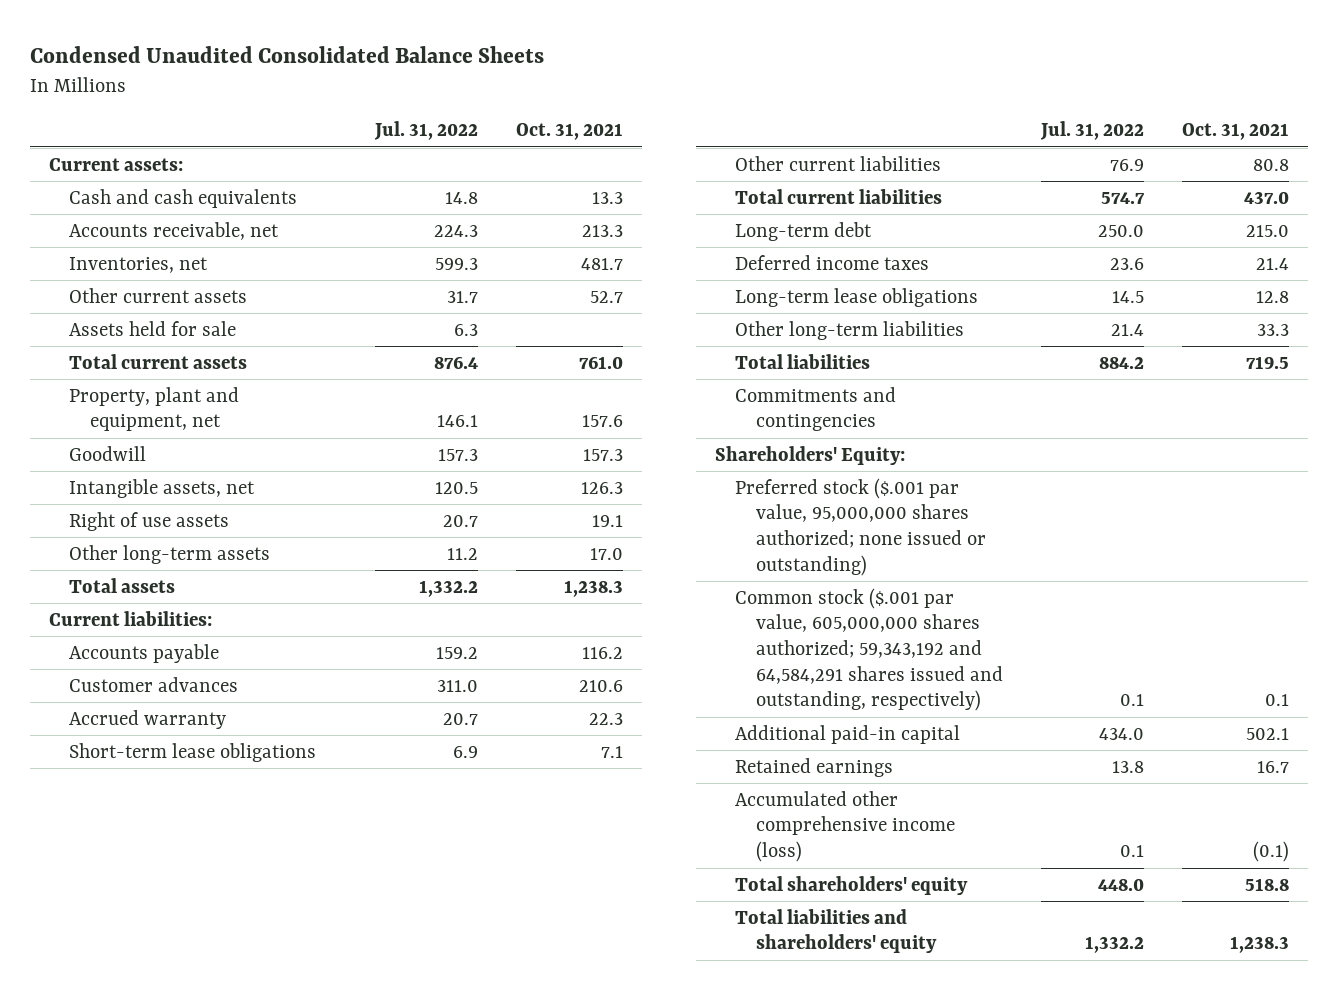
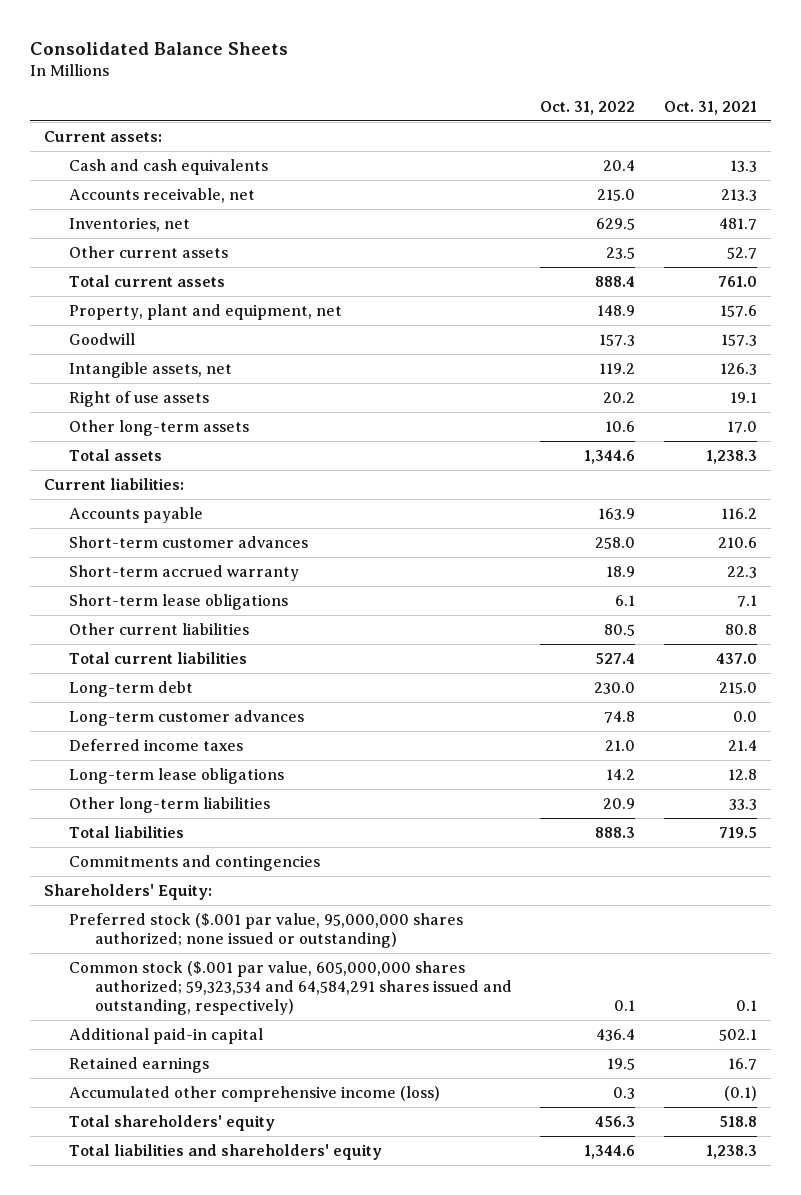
[29,46,544,64] Condensed Unaudited Consolidated Balance Sheets -> [29,41,288,55] Consolidated Balance Sheets
[374,121,479,141] Jul. 31, 2022 -> none
none -> [540,100,636,115] Oct. 31, 2022
[69,320,237,336] Assets held for sale -> none
[69,676,239,692] Customer advances -> [69,535,309,548] Short-term customer advances
[69,709,227,729] Accrued warranty -> [69,564,300,581] Short-term accrued warranty
none -> [69,709,305,726] Long-term customer advances
[735,587,1004,712] Common stock ($.001 par value, 605,000,000 shares authorized; 59,343,192 and 64,584,291 shares issued and outstanding, respectively) -> [69,960,512,1016] Common stock ($.001 par value, 605,000,000 shares authorized; 59,323,534 and 64,584,291 shares issued and outstanding, respectively)

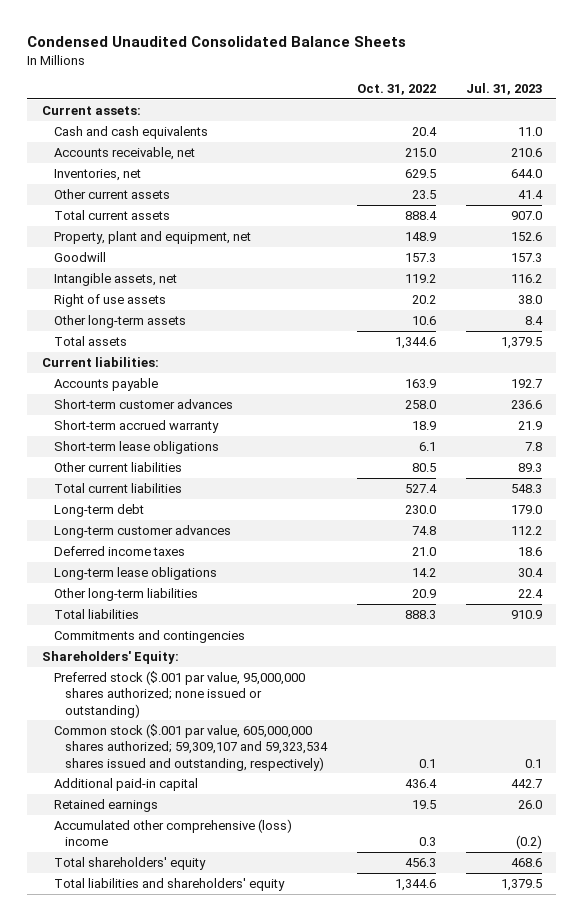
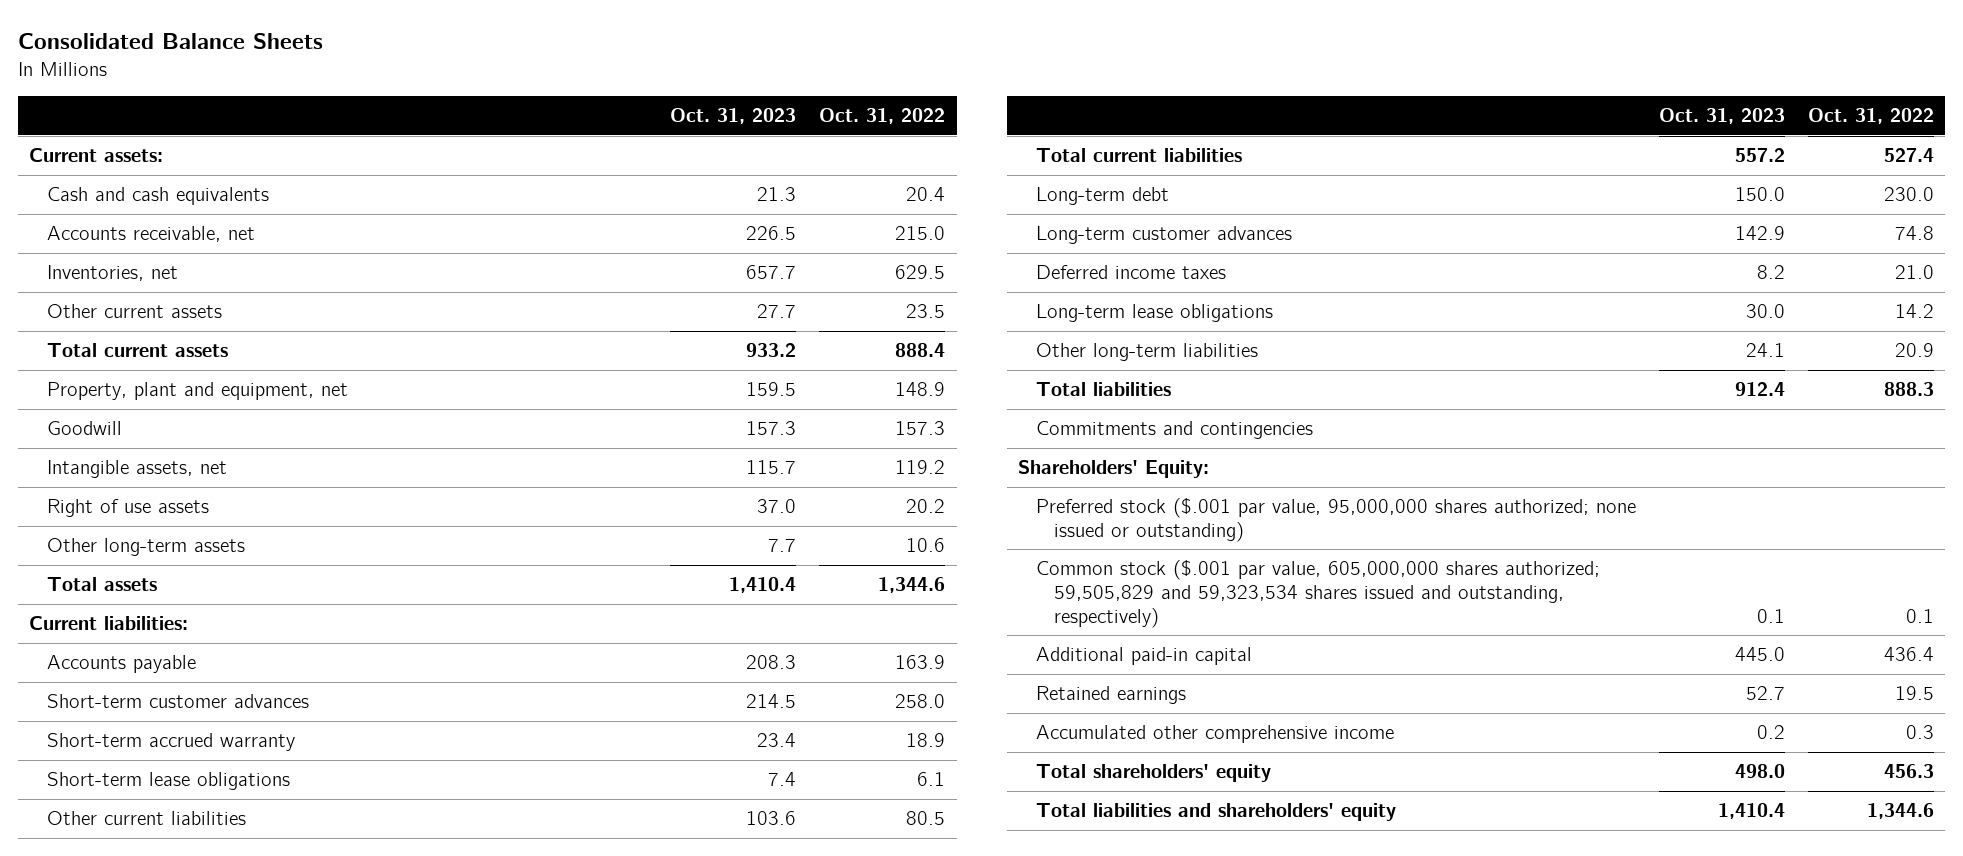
[27,36,407,48] Condensed Unaudited Consolidated Balance Sheets -> [17,33,323,50] Consolidated Balance Sheets
[465,82,542,95] Jul. 31, 2023 -> none
none -> [670,108,797,125] Oct. 31, 2023
[53,723,329,771] Common stock ($.001 par value, 605,000,000 shares authorized; 59,309,107 and 59,323,534 shares issued and outstanding, respectively) -> [1035,560,1600,628] Common stock ($.001 par value, 605,000,000 shares authorized; 59,505,829 and 59,323,534 shares issued and outstanding, respectively)
[53,818,292,847] Accumulated other comprehensive (loss) income -> [1035,725,1394,744] Accumulated other comprehensive income

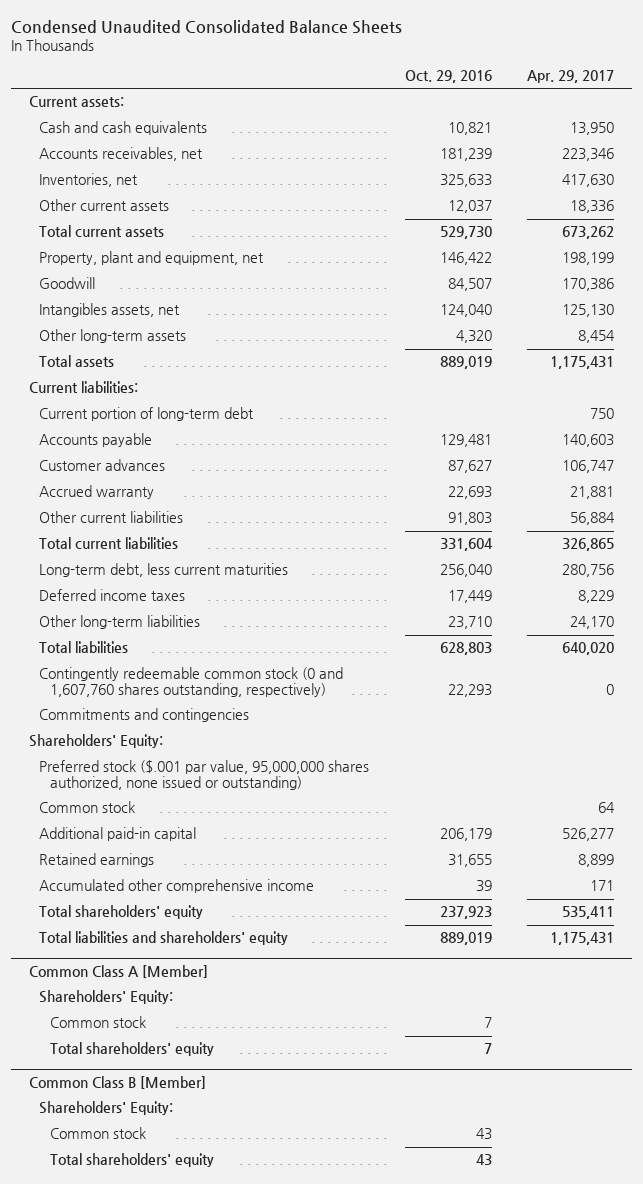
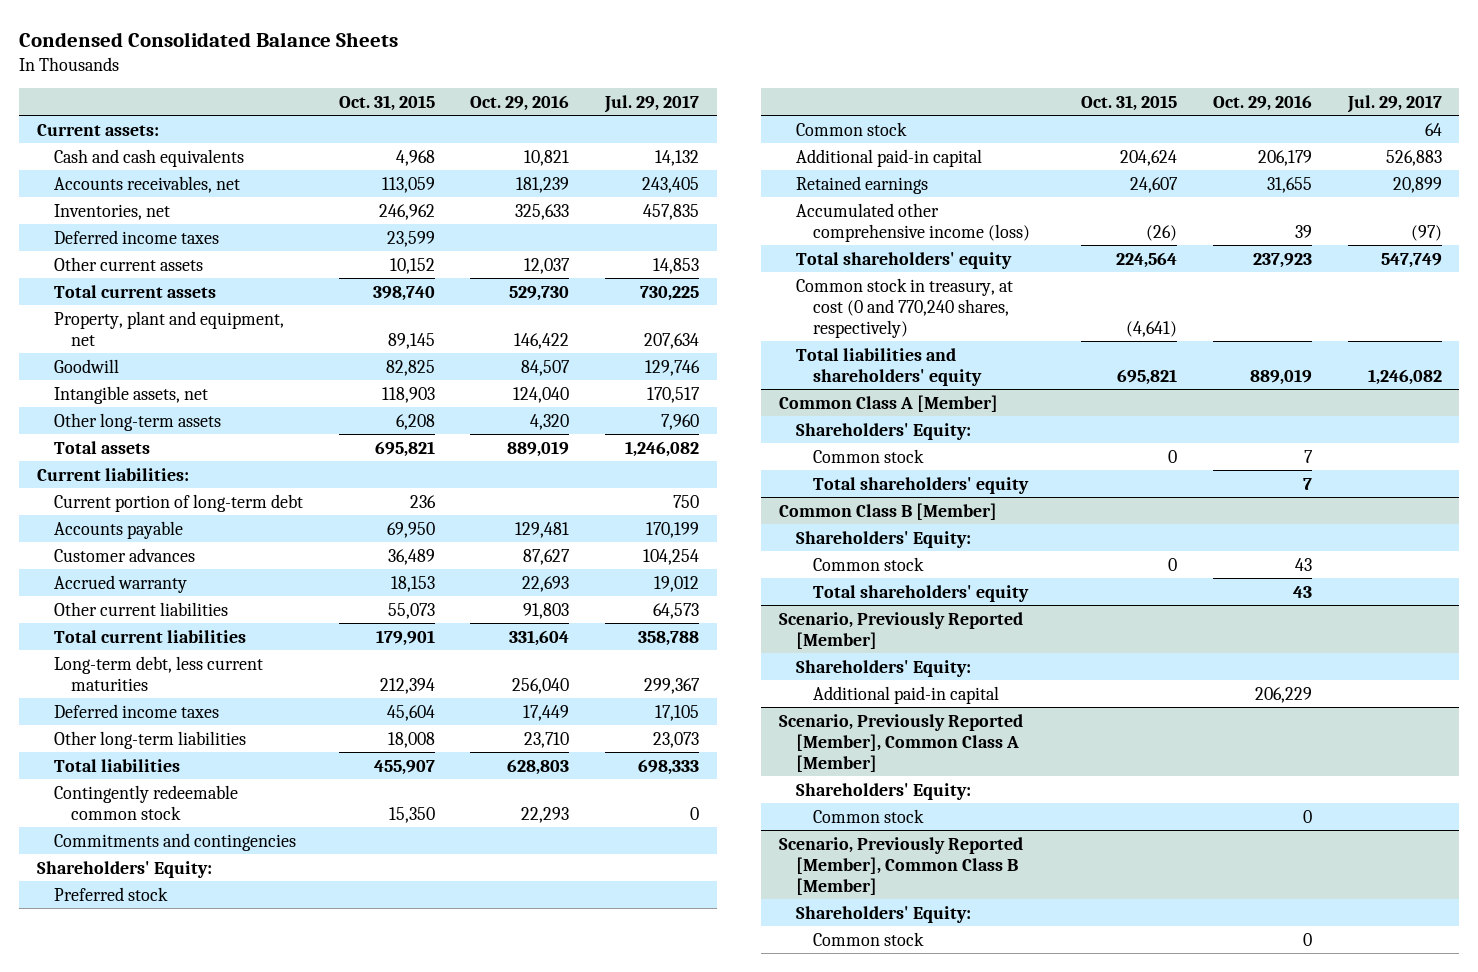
[10,19,402,34] Condensed Unaudited Consolidated Balance Sheets -> [19,31,399,47] Condensed Consolidated Balance Sheets
[527,70,615,84] Apr. 29, 2017 -> none
none -> [338,94,435,111] Oct. 31, 2015
none -> [604,94,700,113] Jul. 29, 2017
none -> [53,229,219,244] Deferred income taxes
[39,303,181,318] Intangibles assets, net -> [53,385,208,404] Intangible assets, net
[39,667,344,698] Contingently redeemable common stock (0 and 1,607,760 shares outstanding, respectively) -> [53,784,238,820] Contingently redeemable common stock
[39,760,370,791] Preferred stock ($.001 par value, 95,000,000 shares authorized, none issued or outstanding) -> [53,886,168,901] Preferred stock
[39,879,315,894] Accumulated other comprehensive income -> [796,202,1031,242] Accumulated other comprehensive income (loss)
none -> [796,277,1014,339] Common stock in treasury, at cost (0 and 770,240 shares, respectively)
none -> [779,611,1024,649] Scenario, Previously Reported [Member]
none -> [796,659,972,677] Shareholders' Equity:
none -> [813,685,1000,704] Additional paid-in capital
none -> [779,713,1024,773] Scenario, Previously Reported [Member], Common Class A [Member]
none -> [796,782,972,800] Shareholders' Equity:
none -> [813,808,925,823] Common stock
none -> [779,836,1024,896] Scenario, Previously Reported [Member], Common Class B [Member]
none -> [796,905,972,923] Shareholders' Equity:
none -> [813,931,925,946] Common stock

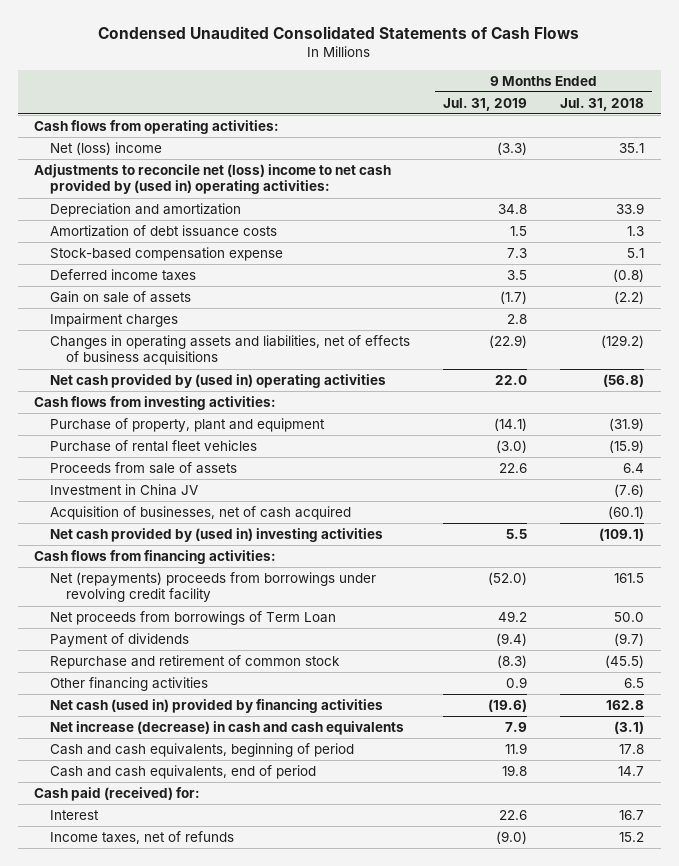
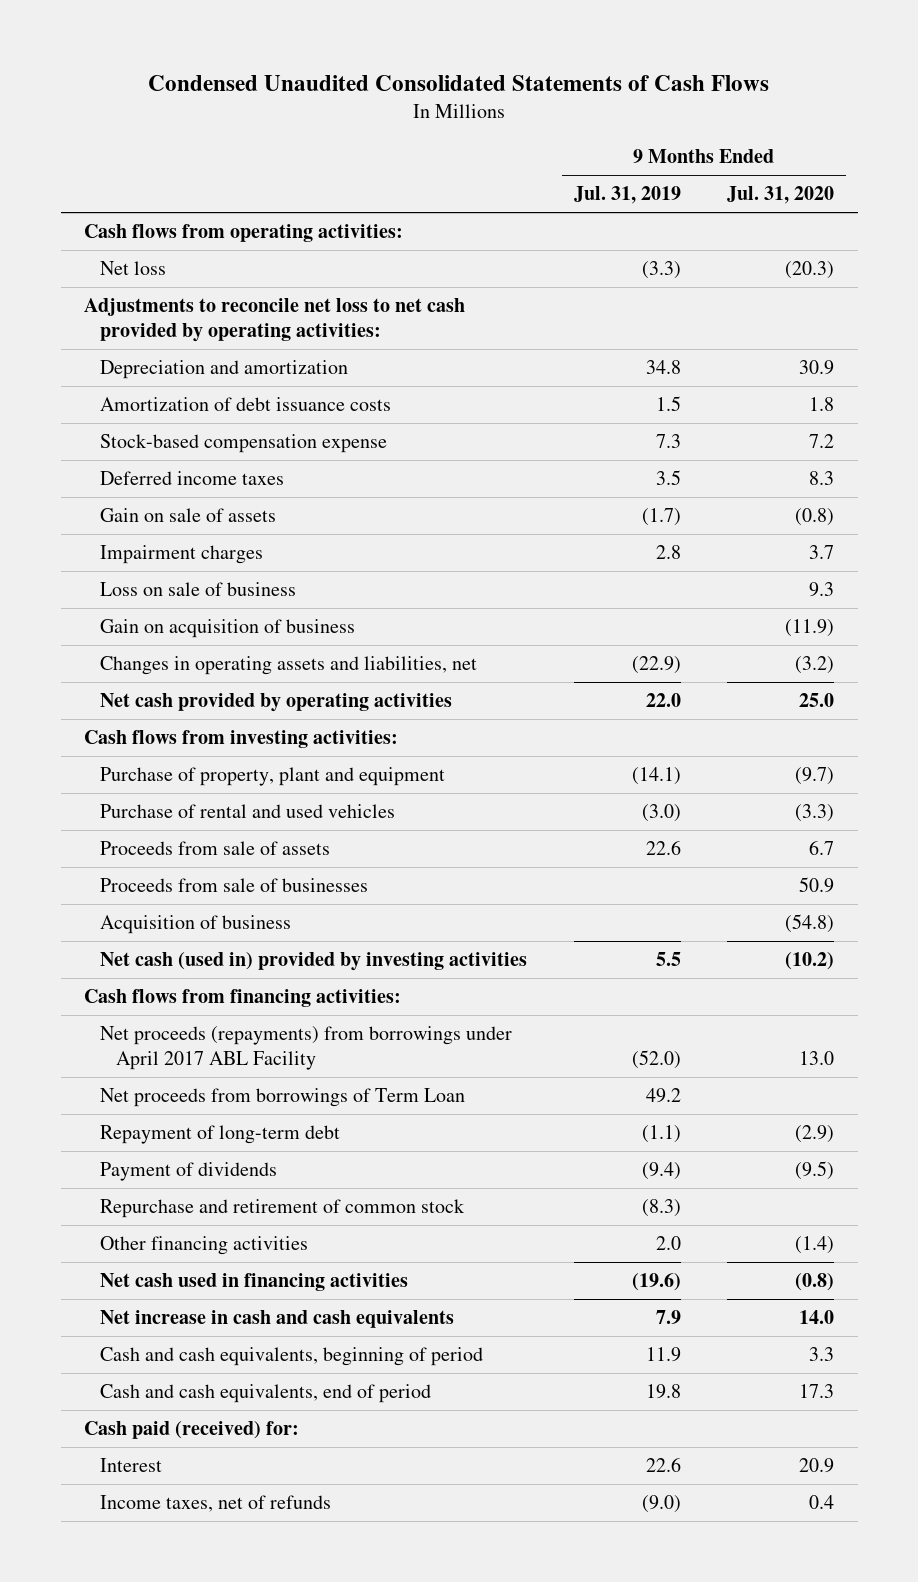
[560,97,645,111] Jul. 31, 2018 -> none
none -> [727,186,835,205] Jul. 31, 2020
[50,141,163,155] Net (loss) income -> [99,261,166,276] Net loss
[34,163,392,195] Adjustments to reconcile net (loss) income to net cash provided by (used in) operating activities: -> [83,298,465,342] Adjustments to reconcile net loss to net cash provided by operating activities:
none -> [99,582,296,597] Loss on sale of business
none -> [99,619,355,639] Gain on acquisition of business
[50,334,411,366] Changes in operating assets and liabilities, net of effects of business acquisitions -> [99,656,477,676] Changes in operating assets and liabilities, net
[50,373,387,388] Net cash provided by (used in) operating activities -> [99,693,452,713] Net cash provided by operating activities
[50,439,258,452] Purchase of rental fleet vehicles -> [99,804,395,819] Purchase of rental and used vehicles
[50,483,199,496] Investment in China JV -> none
none -> [99,878,368,893] Proceeds from sale of businesses
[50,505,352,520] Acquisition of businesses, net of cash acquired -> [99,915,291,935] Acquisition of business
[50,527,384,542] Net cash provided by (used in) investing activities -> [99,952,527,972] Net cash (used in) provided by investing activities
[50,571,377,603] Net (repayments) proceeds from borrowings under revolving credit facility -> [99,1026,512,1070] Net proceeds (repayments) from borrowings under April 2017 ABL Facility
none -> [99,1125,340,1145] Repayment of long-term debt
[506,676,528,688] 0.9 -> [655,1236,681,1251] 2.0
[50,698,384,713] Net cash (used in) provided by financing activities -> [99,1273,408,1292] Net cash used in financing activities
[50,720,405,735] Net increase (decrease) in cash and cash equivalents -> [99,1310,454,1329] Net increase in cash and cash equivalents

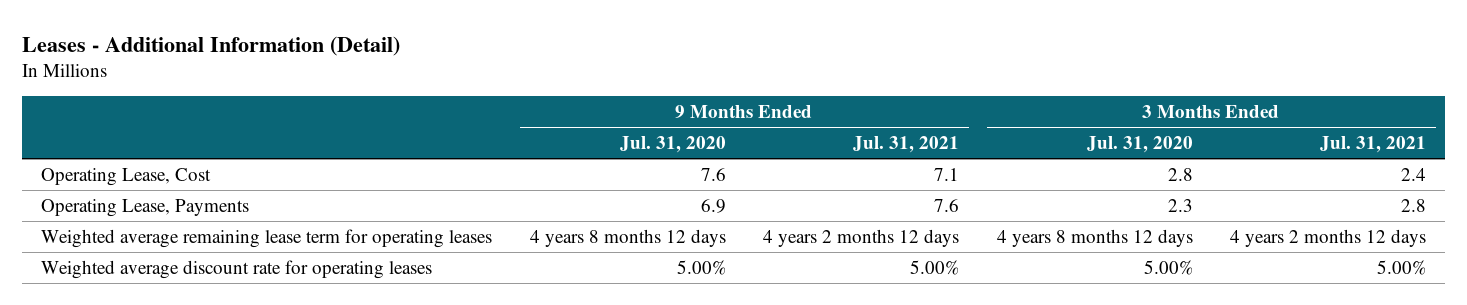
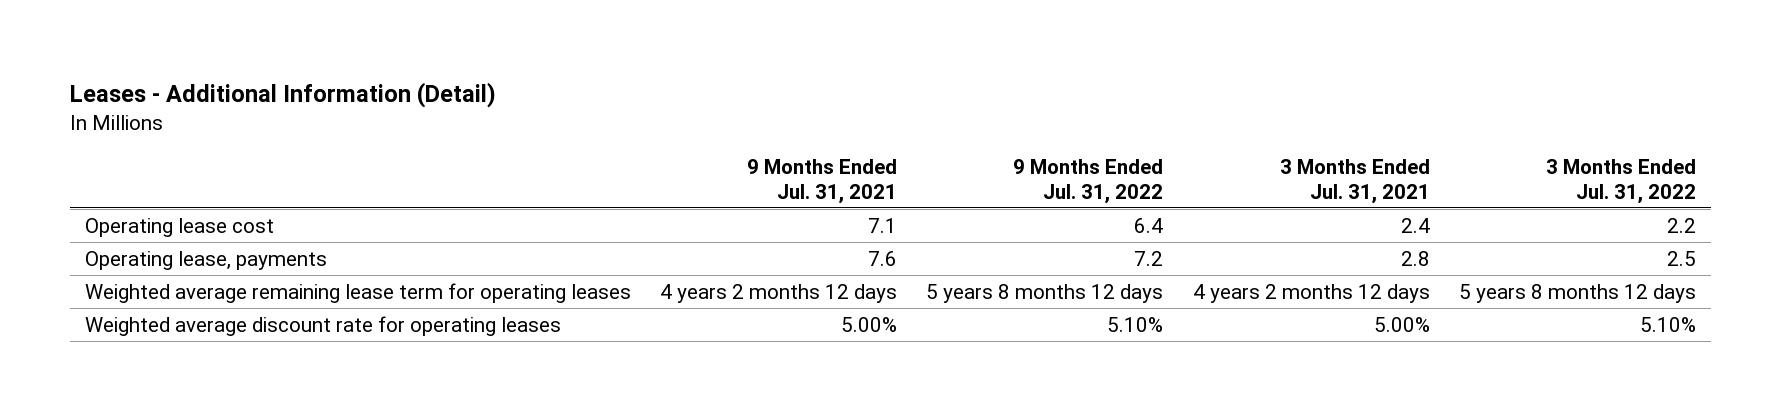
[619,136,726,154] Jul. 31, 2020 -> none
[1086,136,1193,154] Jul. 31, 2020 -> none
none -> [1013,159,1164,204] 9 Months Ended Jul. 31, 2022
none -> [1545,159,1696,204] 3 Months Ended Jul. 31, 2022
[41,167,212,186] Operating Lease, Cost -> [84,217,274,237] Operating lease cost
[41,198,250,217] Operating Lease, Payments -> [84,250,327,270] Operating lease, payments

